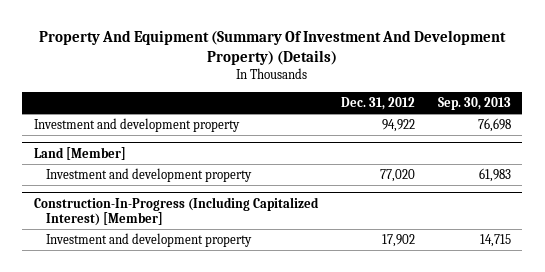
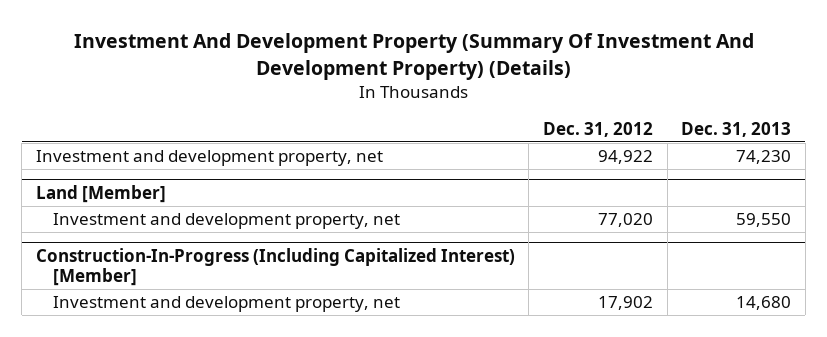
[39,29,507,65] Property And Equipment (Summary Of Investment And Development Property) (Details) -> [73,33,754,81] Investment And Development Property (Summary Of Investment And Development Property) (Details)
[437,96,511,110] Sep. 30, 2013 -> none
none -> [681,121,792,137] Dec. 31, 2013
[33,118,240,133] Investment and development property -> [35,150,383,167] Investment and development property, net
[45,168,252,183] Investment and development property -> [53,213,401,230] Investment and development property, net
[45,233,252,248] Investment and development property -> [53,296,401,313] Investment and development property, net

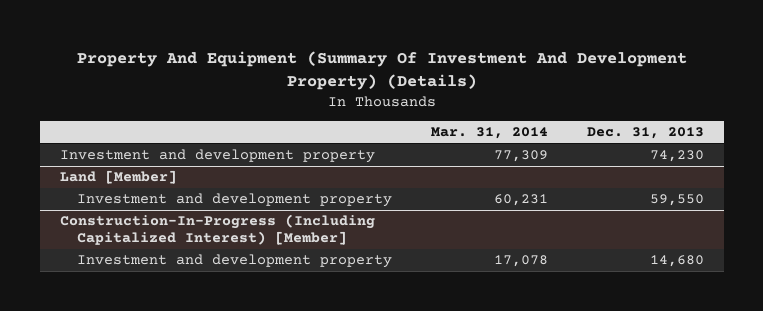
[73,33,754,81] Investment And Development Property (Summary Of Investment And Development Property) (Details) -> [76,51,687,91] Property And Equipment (Summary Of Investment And Development Property) (Details)
[543,121,654,137] Dec. 31, 2012 -> none
none -> [430,127,548,140] Mar. 31, 2014
[35,150,383,167] Investment and development property, net -> [59,149,375,164] Investment and development property
[53,213,401,230] Investment and development property, net -> [76,193,392,208] Investment and development property
[53,296,401,313] Investment and development property, net -> [76,254,392,269] Investment and development property

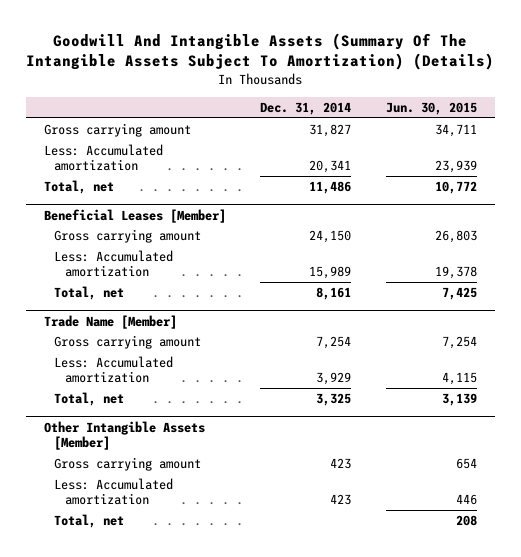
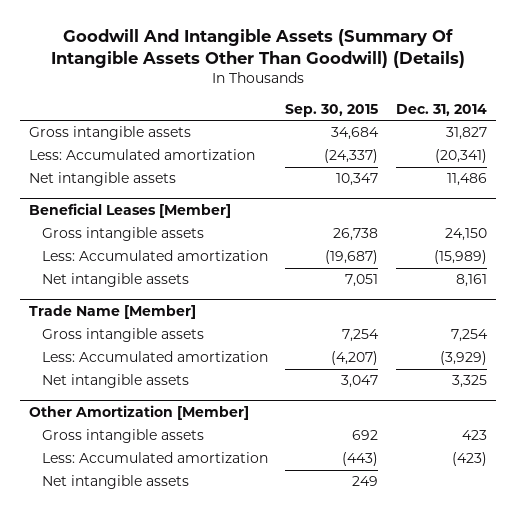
[26,33,495,71] Goodwill And Intangible Assets (Summary Of The Intangible Assets Subject To Amortization) (Details) -> [50,28,465,68] Goodwill And Intangible Assets (Summary Of Intangible Assets Other Than Goodwill) (Details)
[386,101,478,115] Jun. 30, 2015 -> none
none -> [285,103,379,117] Sep. 30, 2015
[43,122,191,137] Gross carrying amount -> [28,126,191,141] Gross intangible assets
[309,160,352,174] 20,341 -> [435,149,488,164] (20,341)
[43,179,114,194] Total, net -> [28,172,176,187] Net intangible assets
[54,228,202,243] Gross carrying amount -> [41,227,204,242] Gross intangible assets
[309,266,352,280] 15,989 -> [434,250,488,265] (15,989)
[54,285,125,300] Total, net -> [41,273,189,288] Net intangible assets
[54,334,202,349] Gross carrying amount -> [41,328,204,343] Gross intangible assets
[316,372,352,386] 3,929 -> [440,351,488,366] (3,929)
[54,391,125,406] Total, net -> [41,374,189,389] Net intangible assets
[43,420,205,450] Other Intangible Assets [Member] -> [28,405,249,421] Other Amortization [Member]
[54,456,202,471] Gross carrying amount -> [41,429,204,444] Gross intangible assets
[330,494,352,506] 423 -> [452,452,488,467] (423)
[54,513,125,528] Total, net -> [41,475,189,490] Net intangible assets

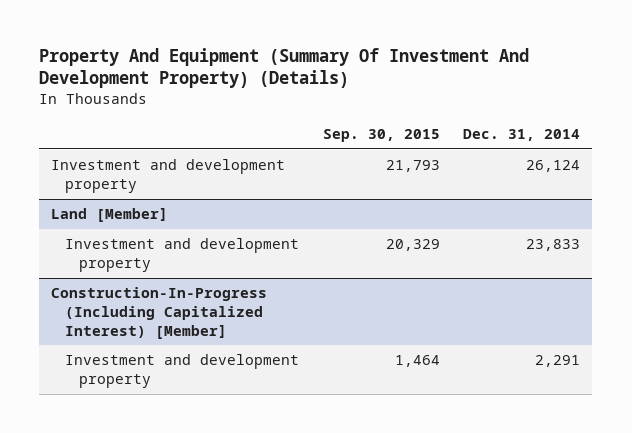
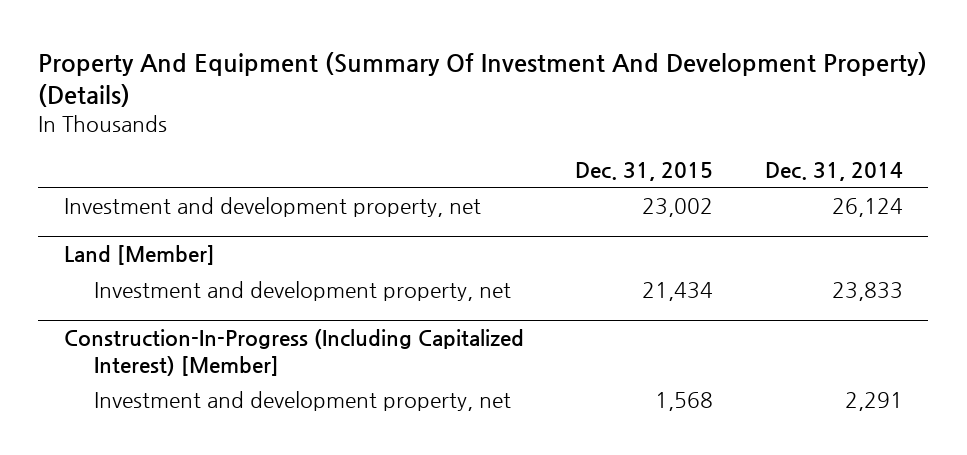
[322,128,440,142] Sep. 30, 2015 -> none
none -> [575,161,714,181] Dec. 31, 2015
[51,159,286,193] Investment and development property -> [64,196,482,217] Investment and development property, net
[64,238,299,272] Investment and development property -> [93,280,511,301] Investment and development property, net
[64,354,299,388] Investment and development property -> [93,390,511,411] Investment and development property, net

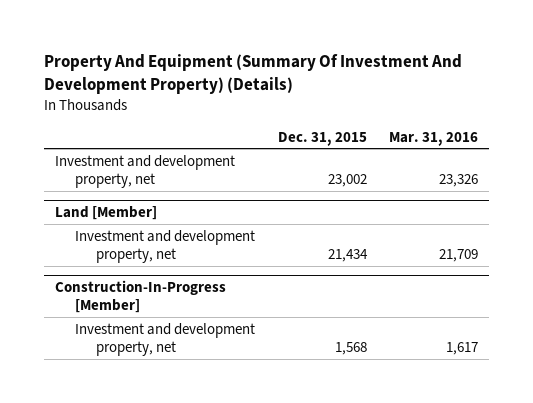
[764,161,903,181] Dec. 31, 2014 -> none
none -> [389,131,479,146] Mar. 31, 2016
[64,329,525,376] Construction-In-Progress (Including Capitalized Interest) [Member] -> [54,279,226,314] Construction-In-Progress [Member]

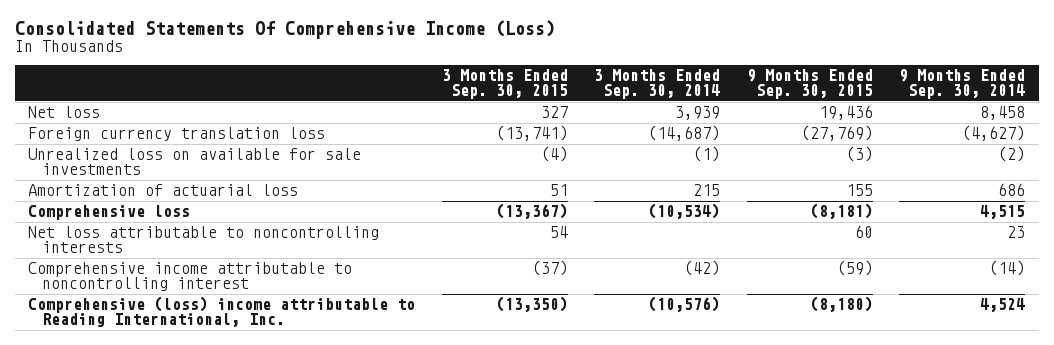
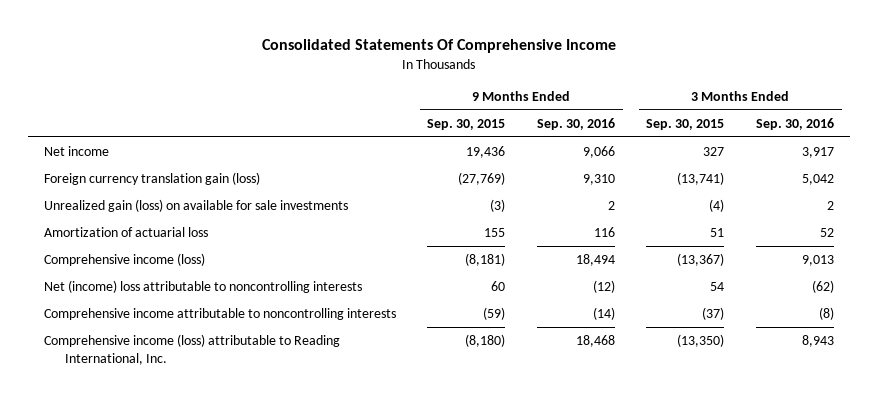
[14,19,555,39] Consolidated Statements Of Comprehensive Income (Loss) -> [261,38,616,53] Consolidated Statements Of Comprehensive Income
[594,69,721,100] 3 Months Ended Sep. 30, 2014 -> none
[899,69,1026,100] 9 Months Ended Sep. 30, 2014 -> none
none -> [536,117,615,130] Sep. 30, 2016
none -> [755,117,834,130] Sep. 30, 2016
[28,106,101,119] Net loss -> [43,146,109,157] Net income
[28,127,326,142] Foreign currency translation loss -> [43,172,260,186] Foreign currency translation gain (loss)
[28,148,362,176] Unrealized loss on available for sale investments -> [43,199,348,213] Unrealized gain (loss) on available for sale investments
[28,205,191,221] Comprehensive loss -> [43,253,205,267] Comprehensive income (loss)
[28,226,380,254] Net loss attributable to noncontrolling interests -> [43,280,362,294] Net (income) loss attributable to noncontrolling interests
[28,262,353,292] Comprehensive income attributable to noncontrolling interest -> [43,308,396,321] Comprehensive income attributable to noncontrolling interests
[28,296,416,328] Comprehensive (loss) income attributable to Reading International, Inc. -> [43,334,340,365] Comprehensive income (loss) attributable to Reading International, Inc.

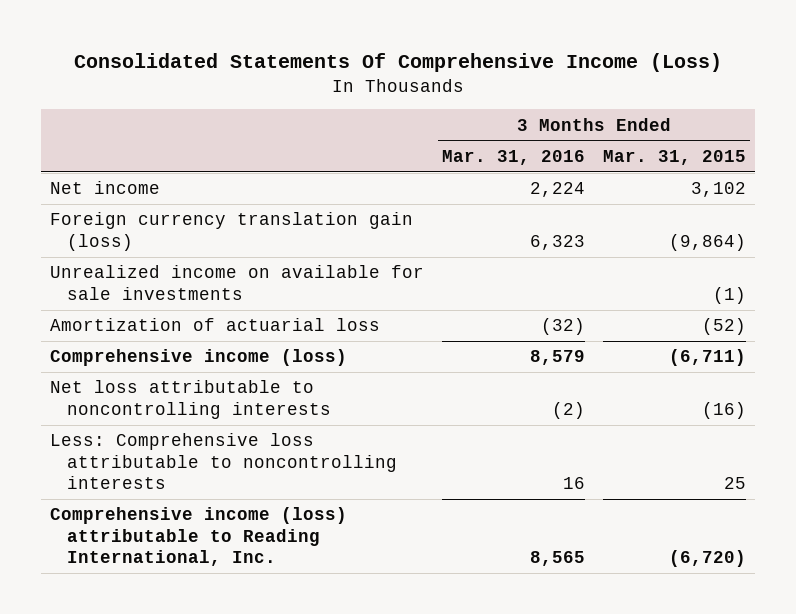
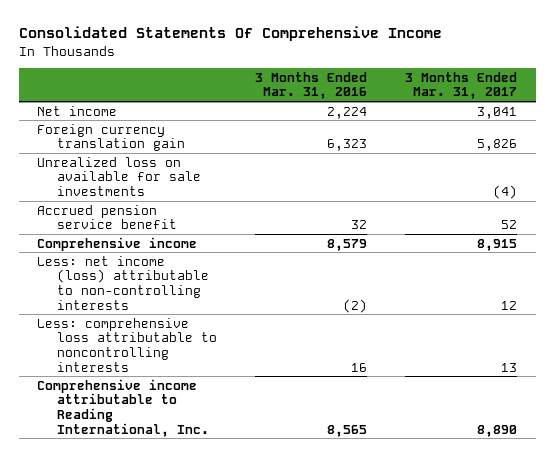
[73,53,722,73] Consolidated Statements Of Comprehensive Income (Loss) -> [18,26,442,42] Consolidated Statements Of Comprehensive Income
[602,149,746,165] Mar. 31, 2015 -> none
none -> [404,71,517,100] 3 Months Ended Mar. 31, 2017
[50,318,381,332] Amortization of actuarial loss -> none
[50,212,414,251] Foreign currency translation gain (loss) -> [37,123,186,152] Foreign currency translation gain
[50,265,425,300] Unrealized income on available for sale investments -> [37,156,202,197] Unrealized loss on available for sale investments
none -> [37,204,178,230] Accrued pension service benefit
[50,349,348,367] Comprehensive income (loss) -> [37,236,198,251] Comprehensive income
[50,380,332,419] Net loss attributable to noncontrolling interests -> [37,255,210,310] Less: net income (loss) attributable to non-controlling interests
[50,433,398,490] Less: Comprehensive loss attributable to noncontrolling interests -> [37,317,218,372] Less: comprehensive loss attributable to noncontrolling interests
[50,507,348,567] Comprehensive income (loss) attributable to Reading International, Inc. -> [37,378,210,437] Comprehensive income attributable to Reading International, Inc.

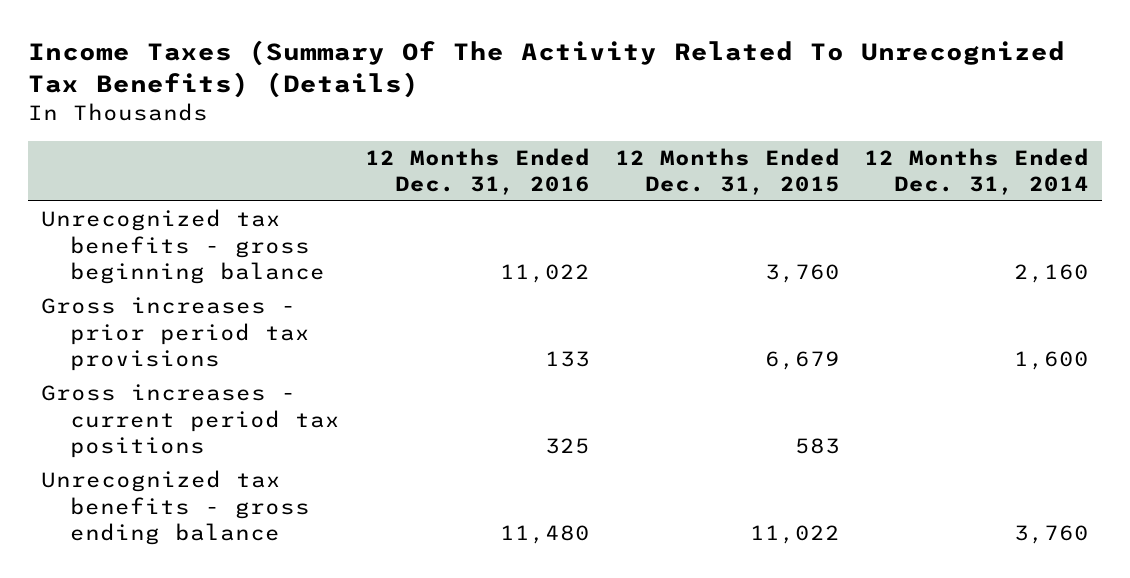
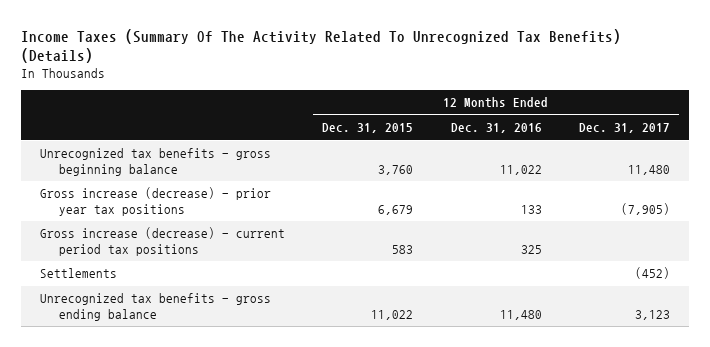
[864,147,1090,196] 12 Months Ended Dec. 31, 2014 -> none
none -> [578,123,670,134] Dec. 31, 2017
[40,296,311,372] Gross increases - prior period tax provisions -> [39,187,271,216] Gross increase (decrease) - prior year tax positions
[40,383,341,459] Gross increases - current period tax positions -> [39,227,285,256] Gross increase (decrease) - current period tax positions
none -> [39,268,117,279] Settlements

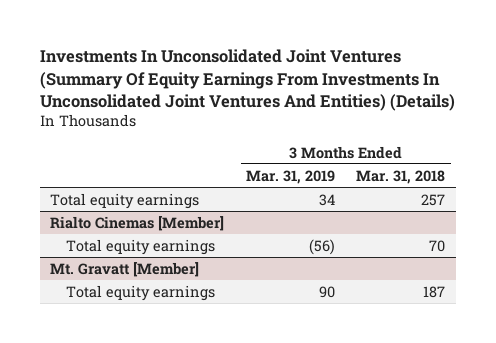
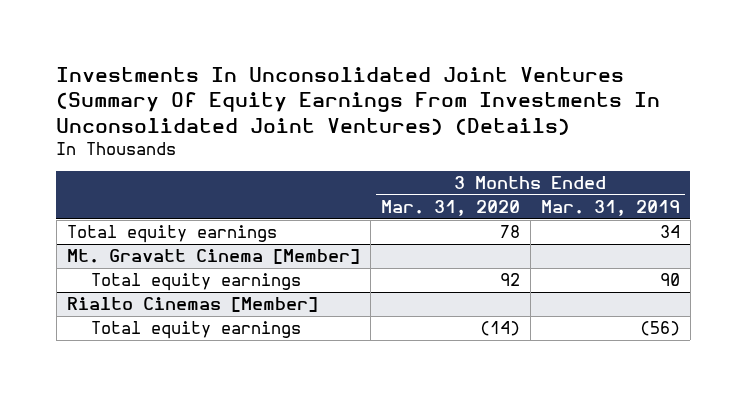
[39,49,455,111] Investments In Unconsolidated Joint Ventures (Summary Of Equity Earnings From Investments In Unconsolidated Joint Ventures And Entities) (Details) -> [56,66,661,135] Investments In Unconsolidated Joint Ventures (Summary Of Equity Earnings From Investments In Unconsolidated Joint Ventures) (Details)
[356,169,446,184] Mar. 31, 2018 -> none
none -> [380,200,520,217] Mar. 31, 2020
none -> [66,249,360,265] Mt. Gravatt Cinema [Member]
none -> [90,273,301,292] Total equity earnings
[50,261,200,277] Mt. Gravatt [Member] -> none
[65,284,215,301] Total equity earnings -> none

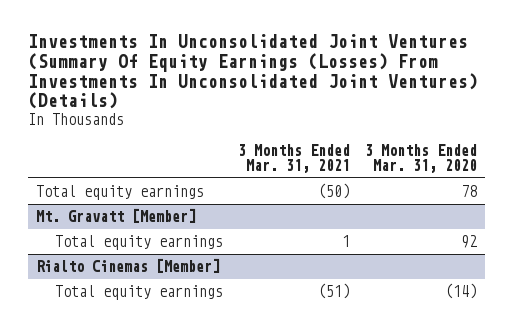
[56,66,661,135] Investments In Unconsolidated Joint Ventures (Summary Of Equity Earnings From Investments In Unconsolidated Joint Ventures) (Details) -> [28,34,479,110] Investments In Unconsolidated Joint Ventures (Summary Of Equity Earnings (Losses) From Investments In Unconsolidated Joint Ventures) (Details)
[540,200,680,217] Mar. 31, 2019 -> none
none -> [237,143,350,174] 3 Months Ended Mar. 31, 2021
[66,249,360,265] Mt. Gravatt Cinema [Member] -> [36,208,197,224] Mt. Gravatt [Member]

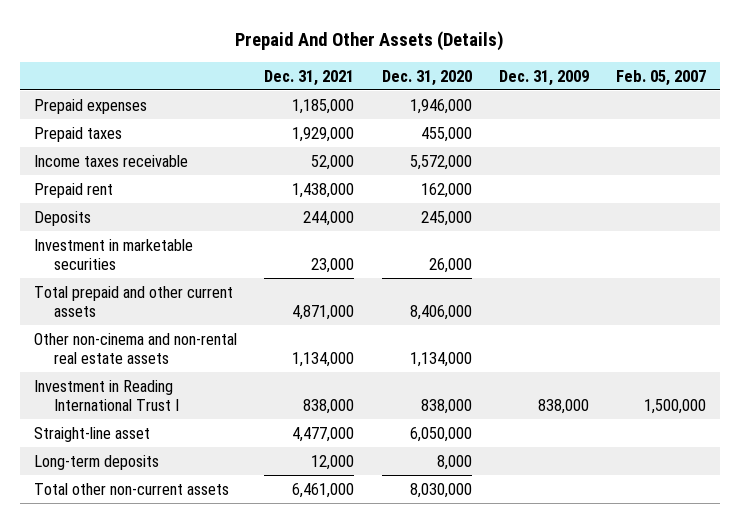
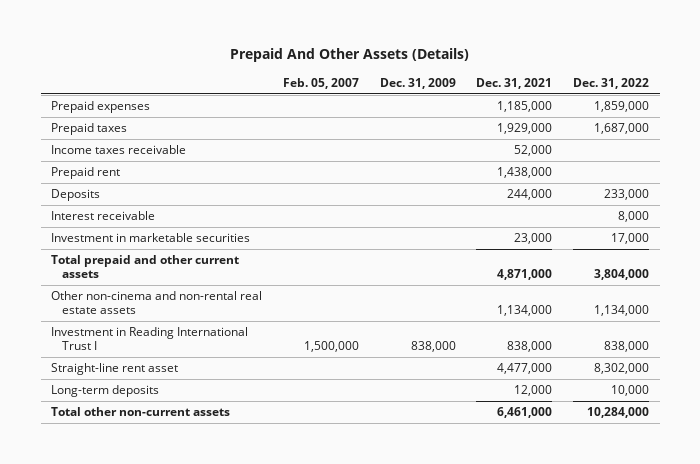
[381,69,472,86] Dec. 31, 2020 -> none
none -> [573,77,650,89] Dec. 31, 2022
none -> [50,211,155,221] Interest receivable
[34,426,151,442] Straight-line asset -> [50,363,178,376] Straight-line rent asset

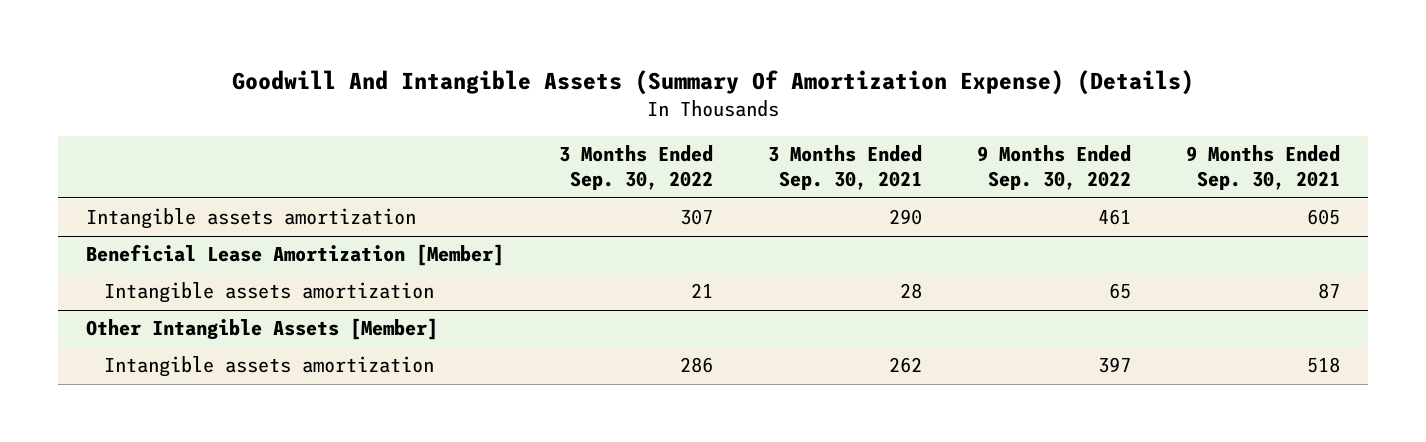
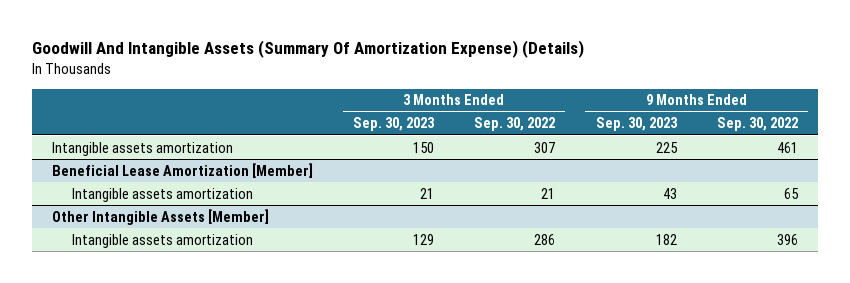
[768,145,923,191] 3 Months Ended Sep. 30, 2021 -> none
[1186,145,1341,191] 9 Months Ended Sep. 30, 2021 -> none
none -> [353,117,436,132] Sep. 30, 2023
none -> [595,117,678,132] Sep. 30, 2023
[1098,357,1132,374] 397 -> [776,233,798,245] 396

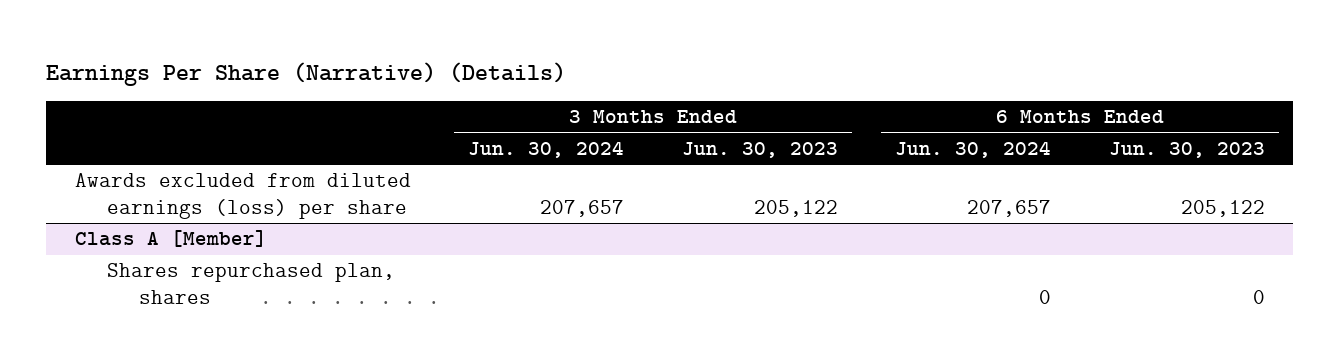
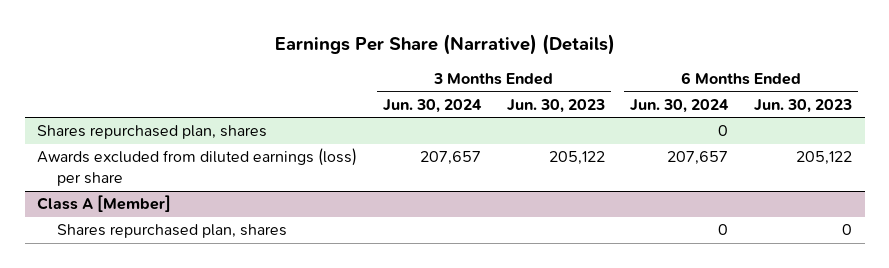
none -> [37,125,268,140] Shares repurchased plan, shares

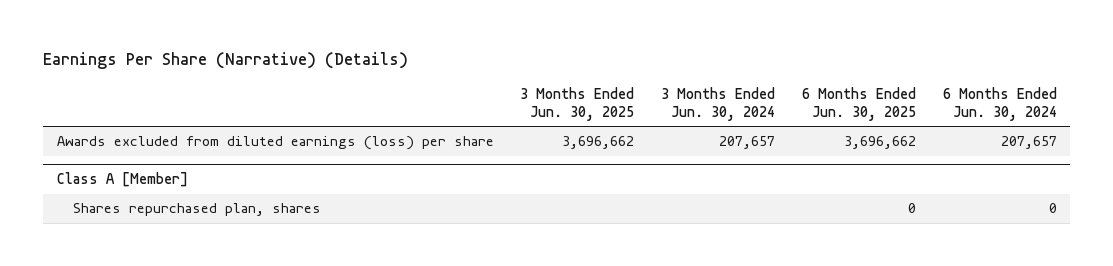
[506,98,605,113] Jun. 30, 2023 -> none
[754,98,853,113] Jun. 30, 2023 -> none
none -> [520,86,635,121] 3 Months Ended Jun. 30, 2025
none -> [802,86,917,121] 6 Months Ended Jun. 30, 2025
[37,125,268,140] Shares repurchased plan, shares -> none

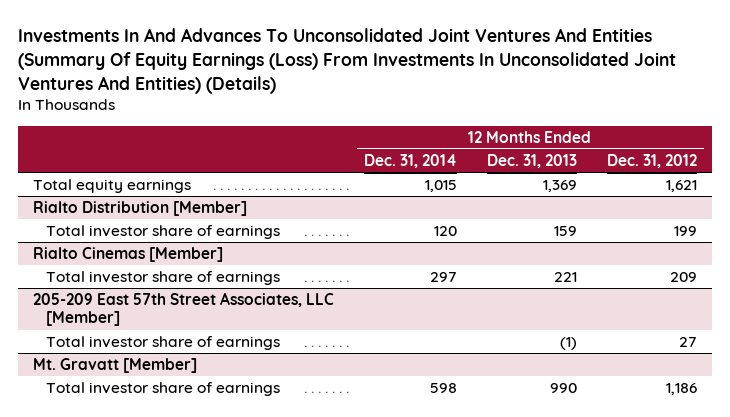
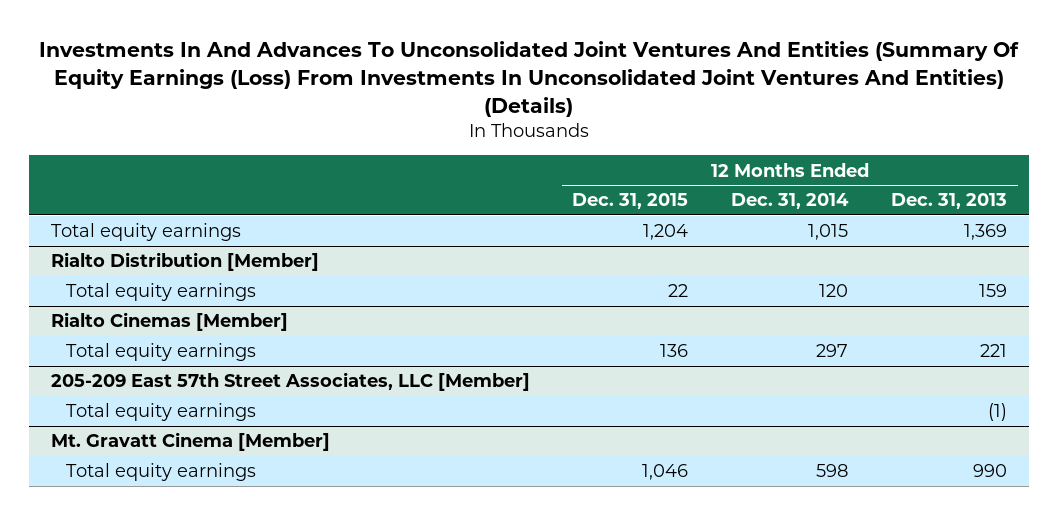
[606,154,697,169] Dec. 31, 2012 -> none
none -> [572,193,689,210] Dec. 31, 2015
[45,225,280,240] Total investor share of earnings -> [66,283,257,302] Total equity earnings
[45,271,280,286] Total investor share of earnings -> [66,343,257,362] Total equity earnings
[45,336,280,351] Total investor share of earnings -> none
none -> [66,403,257,422] Total equity earnings
[33,358,198,374] Mt. Gravatt [Member] -> [50,432,330,452] Mt. Gravatt Cinema [Member]
[45,382,280,397] Total investor share of earnings -> [66,463,257,482] Total equity earnings

